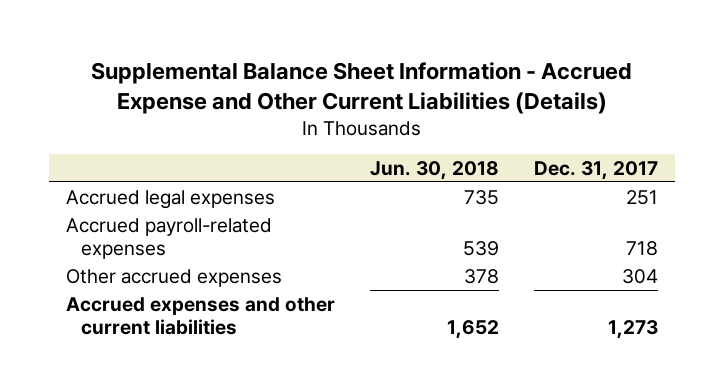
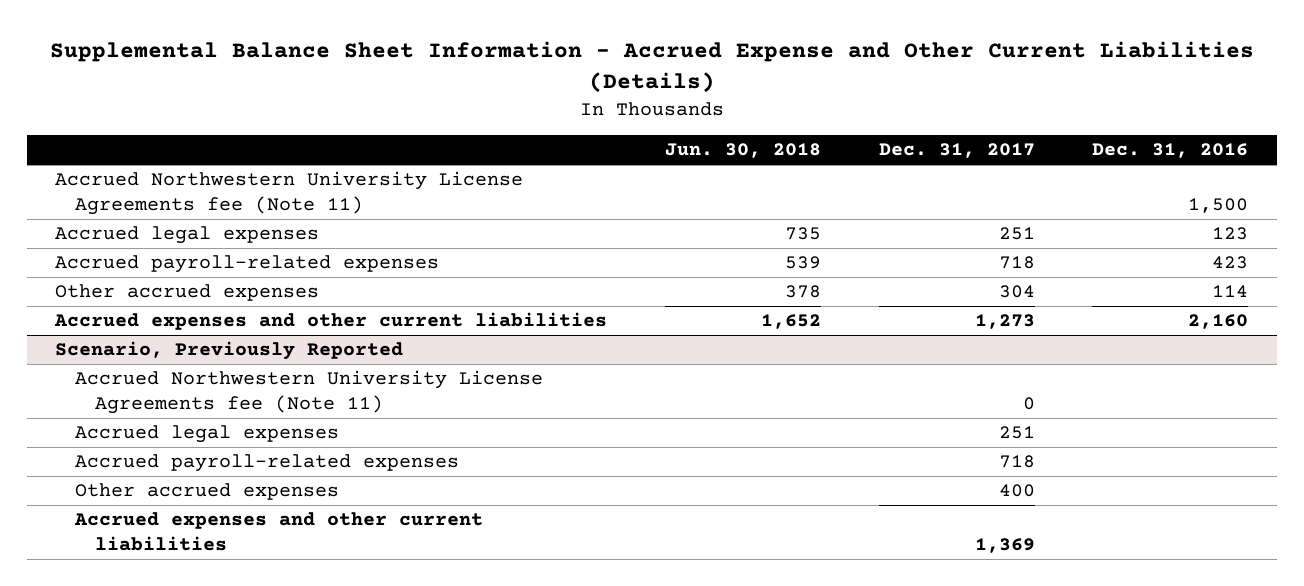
none -> [1092,143,1249,159] Dec. 31, 2016
none -> [55,171,524,216] Accrued Northwestern University License Agreements fee (Note 11)
none -> [55,341,404,361] Scenario, Previously Reported
none -> [74,370,543,415] Accrued Northwestern University License Agreements fee (Note 11)
none -> [74,425,339,444] Accrued legal expenses
none -> [74,454,459,473] Accrued payroll-related expenses
none -> [74,483,339,501] Other accrued expenses
none -> [73,512,483,552] Accrued expenses and other current liabilities

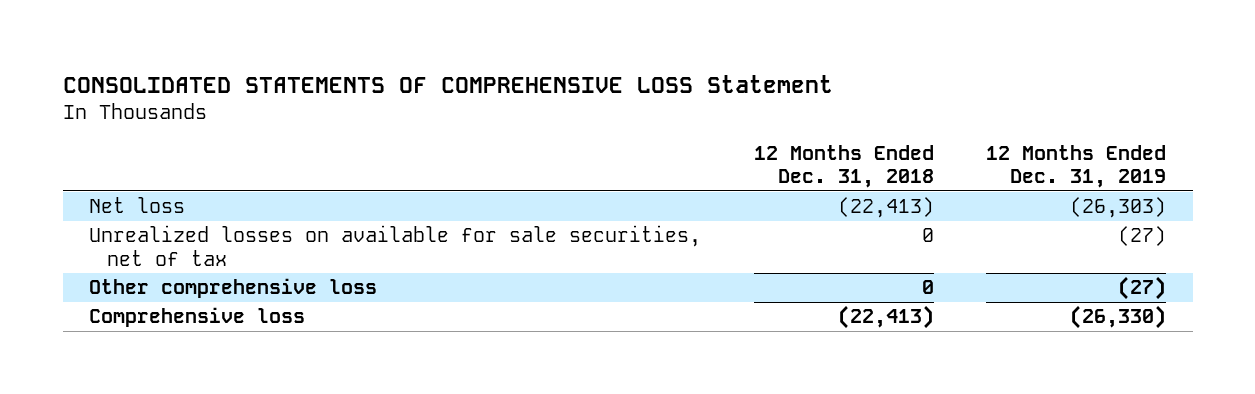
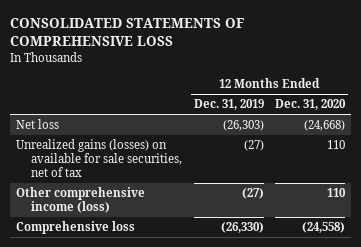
[62,74,833,93] CONSOLIDATED STATEMENTS OF COMPREHENSIVE LOSS Statement -> [9,17,244,47] CONSOLIDATED STATEMENTS OF COMPREHENSIVE LOSS
[753,144,934,189] 12 Months Ended Dec. 31, 2018 -> none
none -> [275,99,347,111] Dec. 31, 2020
[89,225,702,266] Unrealized losses on available for sale securities, net of tax -> [15,139,182,177] Unrealized gains (losses) on available for sale securities, net of tax
[89,278,378,299] Other comprehensive loss -> [15,187,145,214] Other comprehensive income (loss)

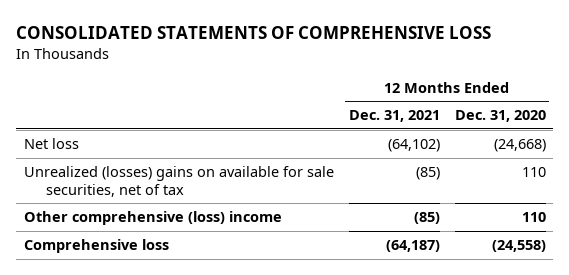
[193,99,264,111] Dec. 31, 2019 -> none
none -> [348,110,440,123] Dec. 31, 2021
[15,139,182,177] Unrealized gains (losses) on available for sale securities, net of tax -> [23,166,334,197] Unrealized (losses) gains on available for sale securities, net of tax
[15,187,145,214] Other comprehensive income (loss) -> [23,211,282,226] Other comprehensive (loss) income

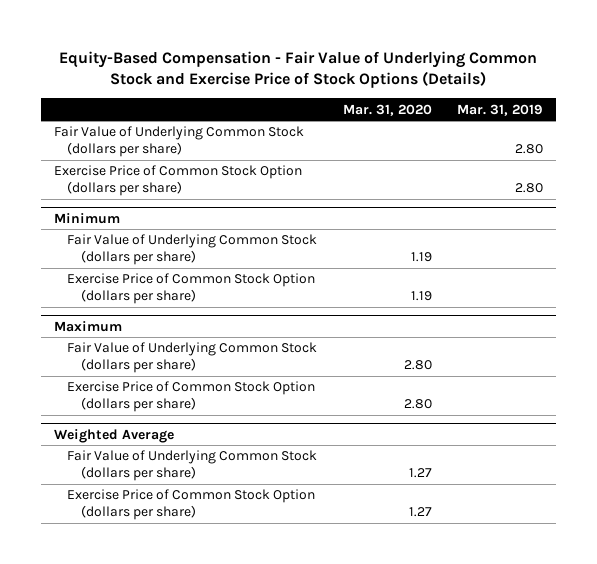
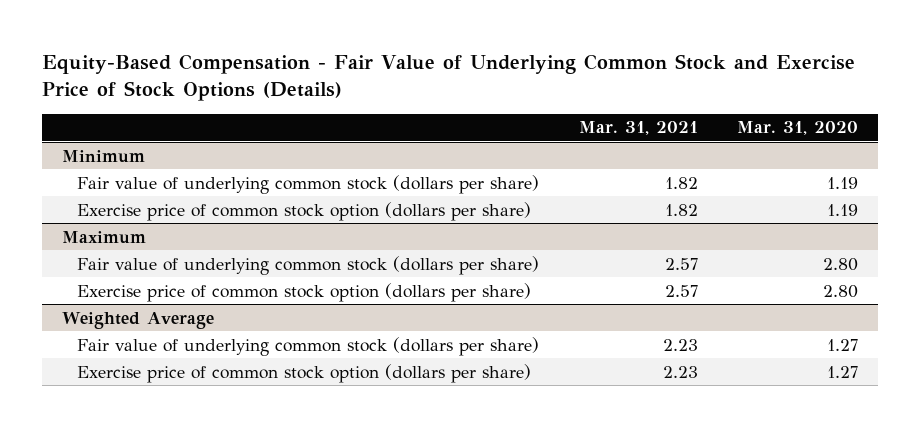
[456,103,543,116] Mar. 31, 2019 -> none
none -> [578,121,698,136] Mar. 31, 2021
[53,126,304,157] Fair Value of Underlying Common Stock (dollars per share) -> none
[53,165,302,196] Exercise Price of Common Stock Option (dollars per share) -> none
[67,234,318,265] Fair Value of Underlying Common Stock (dollars per share) -> [77,174,540,194] Fair value of underlying common stock (dollars per share)
[67,273,316,304] Exercise Price of Common Stock Option (dollars per share) -> [77,201,532,221] Exercise price of common stock option (dollars per share)
[67,342,318,373] Fair Value of Underlying Common Stock (dollars per share) -> [77,255,540,275] Fair value of underlying common stock (dollars per share)
[67,381,316,412] Exercise Price of Common Stock Option (dollars per share) -> [77,282,532,302] Exercise price of common stock option (dollars per share)
[67,450,318,481] Fair Value of Underlying Common Stock (dollars per share) -> [77,336,540,356] Fair value of underlying common stock (dollars per share)
[67,489,316,520] Exercise Price of Common Stock Option (dollars per share) -> [77,363,532,383] Exercise price of common stock option (dollars per share)

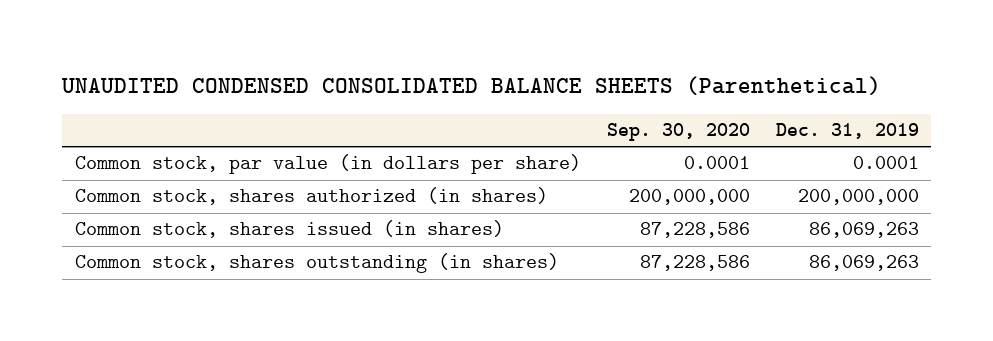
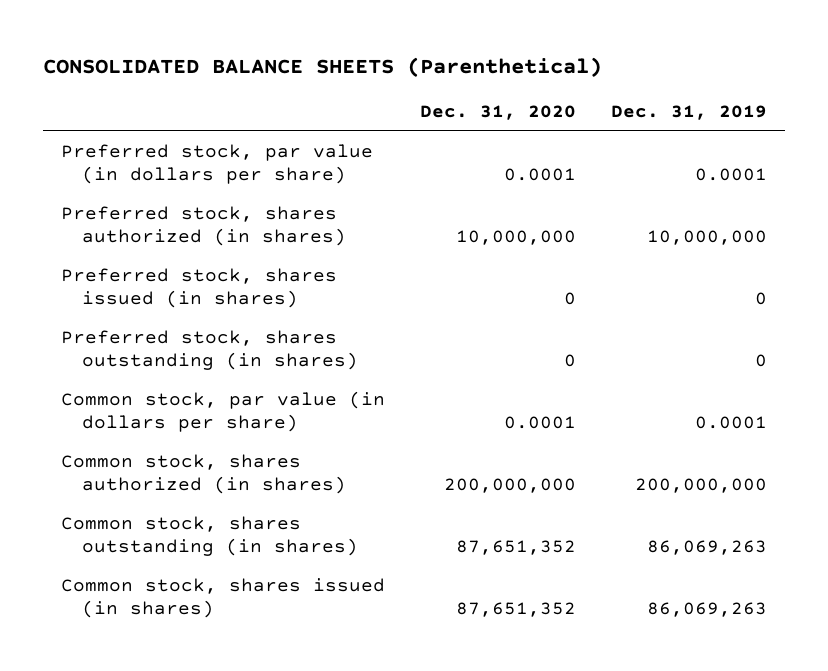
[60,76,881,96] UNAUDITED CONDENSED CONSOLIDATED BALANCE SHEETS (Parenthetical) -> [43,57,603,78] CONSOLIDATED BALANCE SHEETS (Parenthetical)
[606,123,750,142] Sep. 30, 2020 -> none
none -> [420,105,577,121] Dec. 31, 2020
none -> [60,143,373,185] Preferred stock, par value (in dollars per share)
none -> [60,205,346,247] Preferred stock, shares authorized (in shares)
none -> [60,267,337,309] Preferred stock, shares issued (in shares)
none -> [60,329,358,371] Preferred stock, shares outstanding (in shares)
[74,220,504,239] Common stock, shares issued (in shares) -> [60,577,385,619] Common stock, shares issued (in shares)

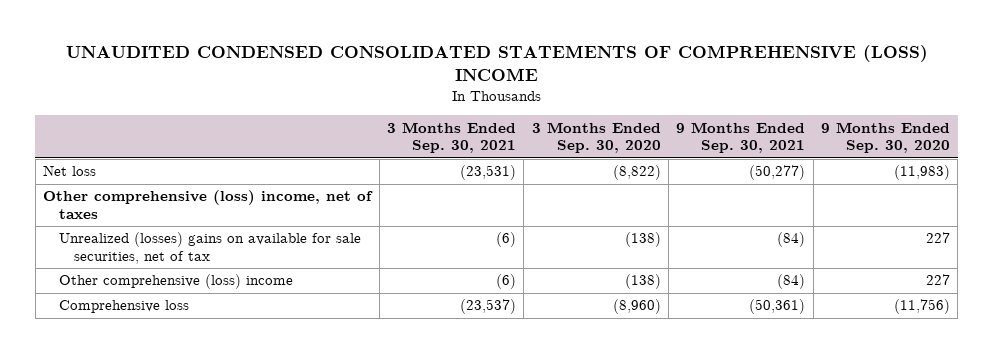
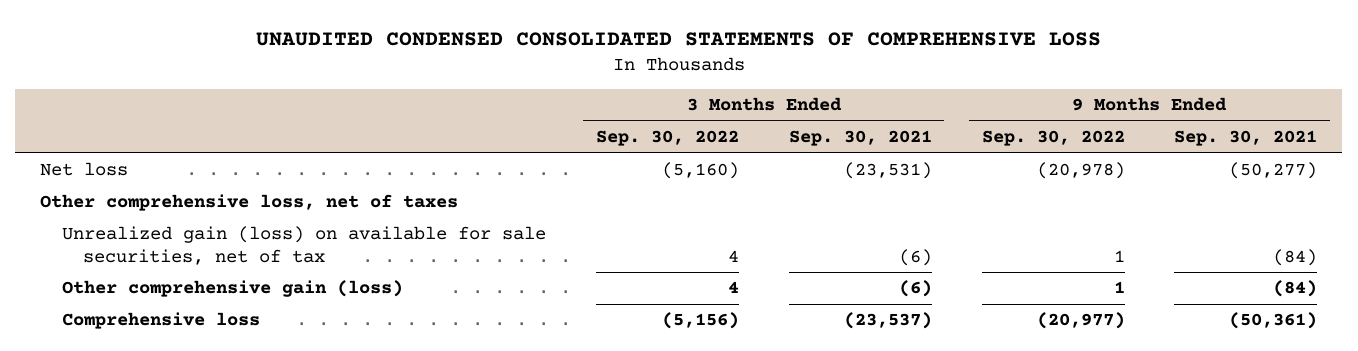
[65,45,928,81] UNAUDITED CONDENSED CONSOLIDATED STATEMENTS OF COMPREHENSIVE (LOSS) INCOME -> [255,31,1101,46] UNAUDITED CONDENSED CONSOLIDATED STATEMENTS OF COMPREHENSIVE LOSS
[531,121,661,154] 3 Months Ended Sep. 30, 2020 -> none
[821,121,951,154] 9 Months Ended Sep. 30, 2020 -> none
none -> [595,130,739,147] Sep. 30, 2022
none -> [981,130,1125,147] Sep. 30, 2022
[43,190,374,220] Other comprehensive (loss) income, net of taxes -> [40,194,459,212] Other comprehensive loss, net of taxes
[58,232,361,265] Unrealized (losses) gains on available for sale securities, net of tax -> [61,226,546,265] Unrealized gain (loss) on available for sale securities, net of tax
[58,274,293,290] Other comprehensive (loss) income -> [61,280,403,298] Other comprehensive gain (loss)

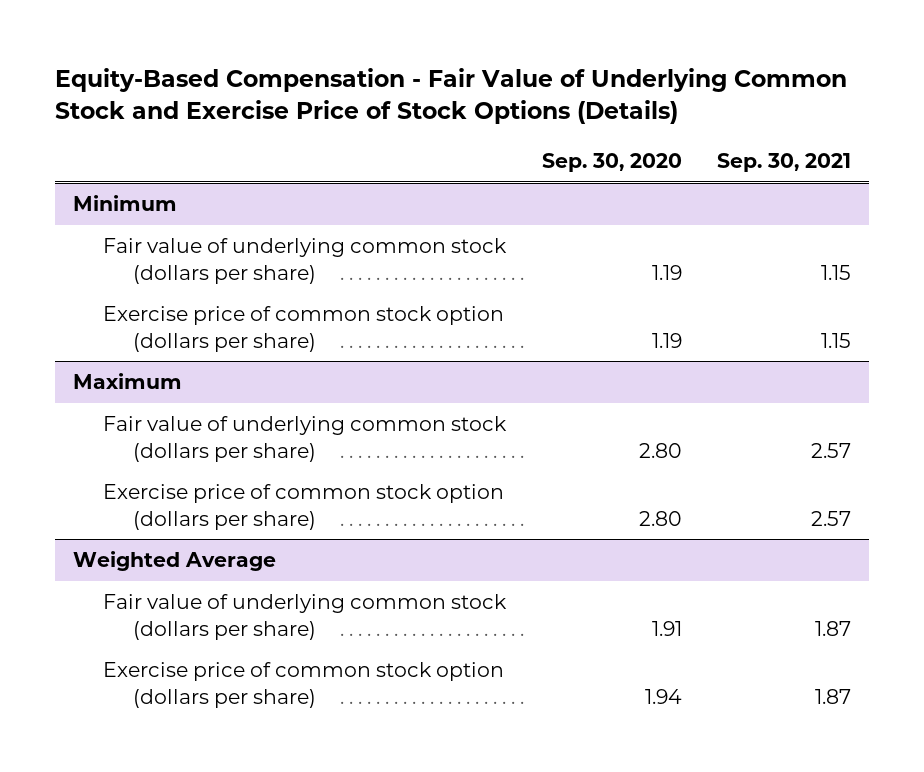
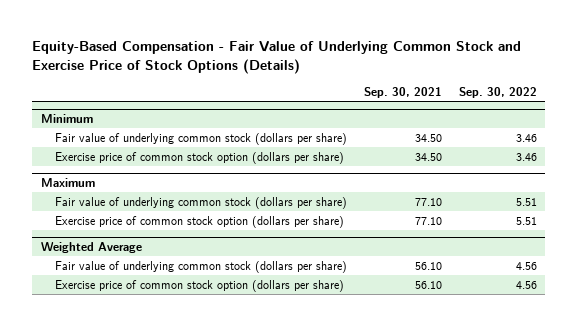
[541,152,682,172] Sep. 30, 2020 -> none
none -> [458,87,537,99] Sep. 30, 2022
[820,264,851,280] 1.15 -> [415,133,443,142] 34.50
[820,332,851,348] 1.15 -> [415,152,443,161] 34.50
[810,442,851,458] 2.57 -> [415,197,443,206] 77.10
[810,510,851,526] 2.57 -> [415,216,443,225] 77.10
[814,620,851,636] 1.87 -> [415,261,443,270] 56.10
[814,688,851,704] 1.87 -> [415,280,443,289] 56.10

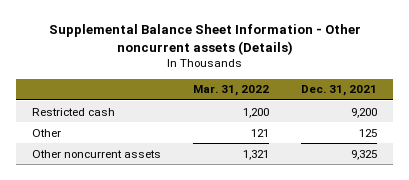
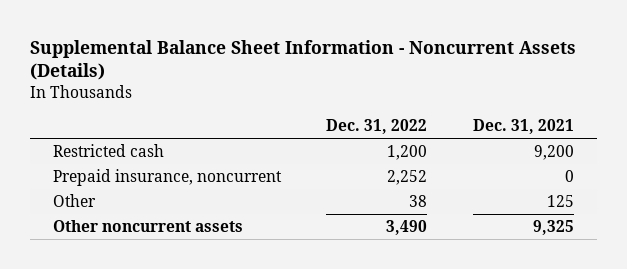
[48,24,361,55] Supplemental Balance Sheet Information - Other noncurrent assets (Details) -> [30,39,577,81] Supplemental Balance Sheet Information - Noncurrent Assets (Details)
[193,85,270,97] Mar. 31, 2022 -> none
none -> [326,119,428,135] Dec. 31, 2022
none -> [52,169,282,187] Prepaid insurance, noncurrent

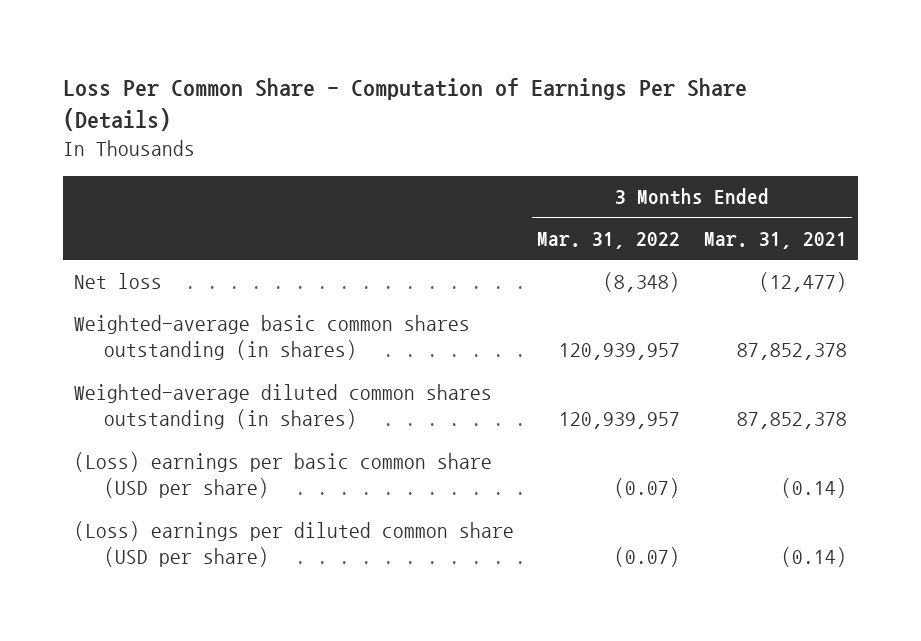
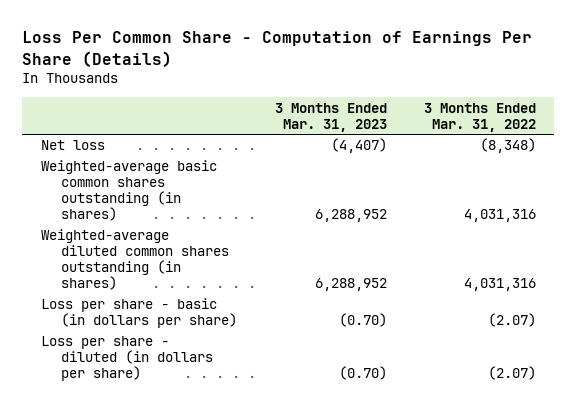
[703,232,847,250] Mar. 31, 2021 -> none
none -> [274,102,387,132] 3 Months Ended Mar. 31, 2023
[559,343,681,361] 120,939,957 -> [463,209,536,223] 4,031,316
[559,412,681,430] 120,939,957 -> [463,278,536,292] 4,031,316
[74,451,493,499] (Loss) earnings per basic common share (USD per share) -> [40,298,238,329] Loss per share - basic (in dollars per share)
[614,478,681,499] (0.07) -> [487,313,536,328] (2.07)
[74,520,515,568] (Loss) earnings per diluted common share (USD per share) -> [40,336,214,382] Loss per share - diluted (in dollars per share)
[614,547,681,568] (0.07) -> [487,366,536,381] (2.07)

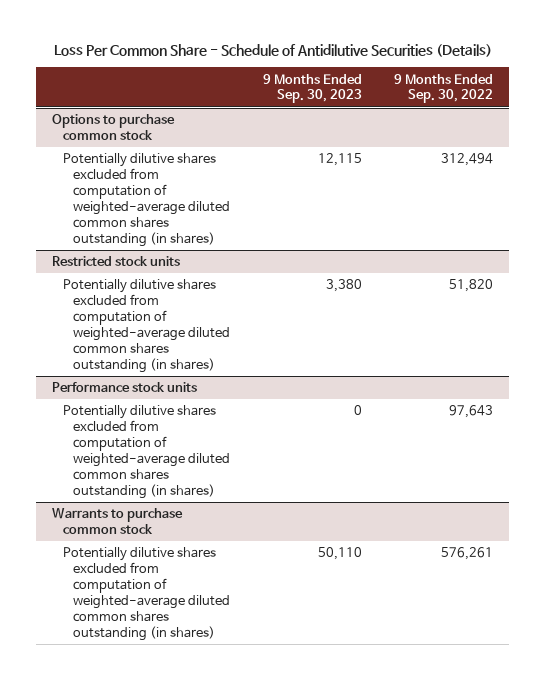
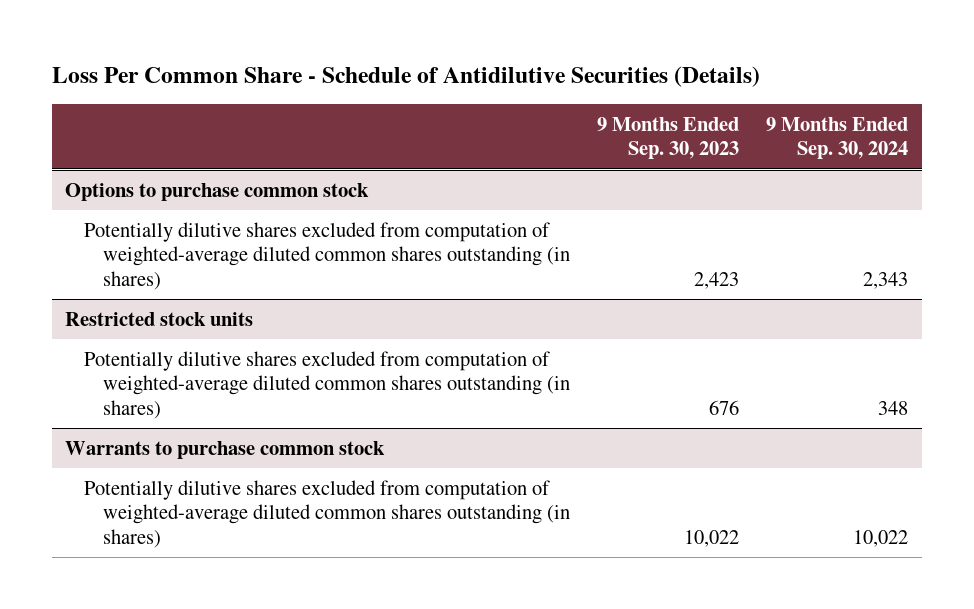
[394,73,494,104] 9 Months Ended Sep. 30, 2022 -> none
none -> [766,116,909,160] 9 Months Ended Sep. 30, 2024
[317,153,362,167] 12,115 -> [694,271,740,289] 2,423
[52,382,198,393] Performance stock units -> none
[62,405,231,499] Potentially dilutive shares excluded from computation of weighted-average diluted common shares outstanding (in shares) -> none
[325,279,362,293] 3,380 -> [709,399,740,415] 676
[317,547,362,561] 50,110 -> [684,529,740,547] 10,022

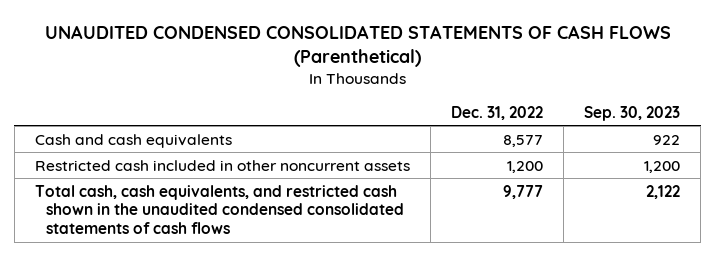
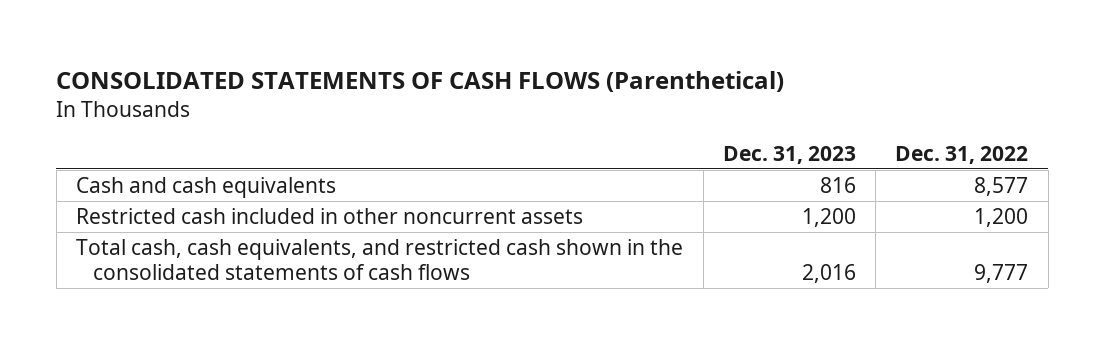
[44,24,671,67] UNAUDITED CONDENSED CONSOLIDATED STATEMENTS OF CASH FLOWS (Parenthetical) -> [56,70,785,92] CONSOLIDATED STATEMENTS OF CASH FLOWS (Parenthetical)
[584,105,681,121] Sep. 30, 2023 -> none
none -> [722,145,856,164] Dec. 31, 2023
[34,184,405,235] Total cash, cash equivalents, and restricted cash shown in the unaudited condensed consolidated statements of cash flows -> [76,239,684,281] Total cash, cash equivalents, and restricted cash shown in the consolidated statements of cash flows

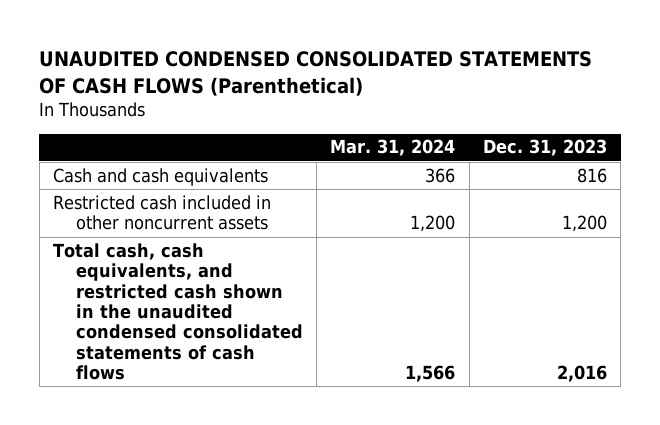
[56,70,785,92] CONSOLIDATED STATEMENTS OF CASH FLOWS (Parenthetical) -> [39,51,593,97] UNAUDITED CONDENSED CONSOLIDATED STATEMENTS OF CASH FLOWS (Parenthetical)
[895,145,1029,164] Dec. 31, 2022 -> none
none -> [330,139,456,157] Mar. 31, 2024
[76,239,684,281] Total cash, cash equivalents, and restricted cash shown in the consolidated statements of cash flows -> [53,242,303,380] Total cash, cash equivalents, and restricted cash shown in the unaudited condensed consolidated statements of cash flows

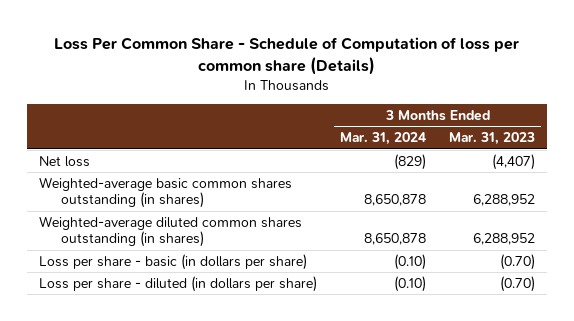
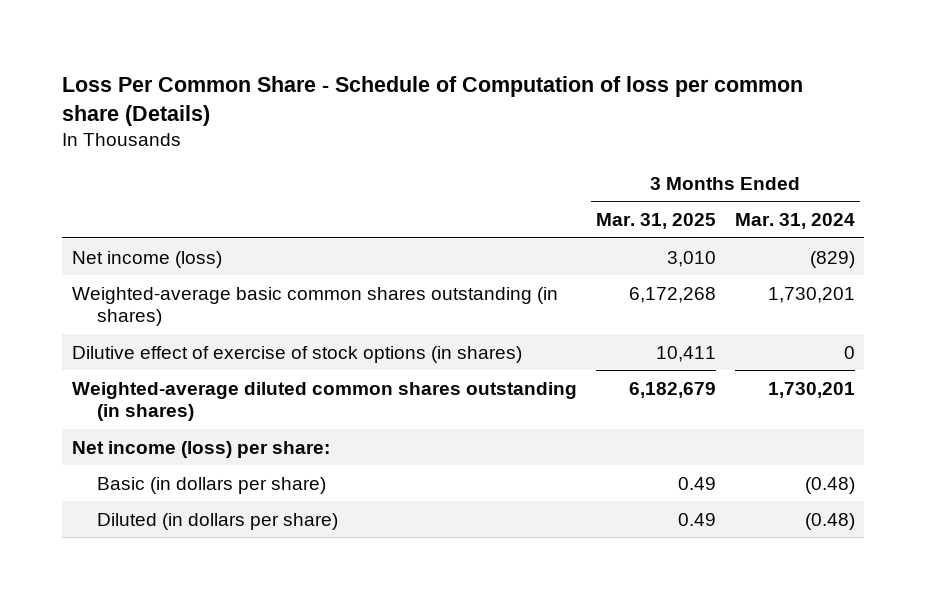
[449,132,536,146] Mar. 31, 2023 -> none
none -> [595,213,716,230] Mar. 31, 2025
[38,155,90,167] Net loss -> [71,250,222,268] Net income (loss)
[364,194,427,207] 8,650,878 -> [767,286,855,303] 1,730,201
none -> [71,345,522,363] Dilutive effect of exercise of stock options (in shares)
[364,233,427,246] 8,650,878 -> [767,381,855,398] 1,730,201
none -> [71,440,330,458] Net income (loss) per share:
[38,253,307,270] Loss per share - basic (in dollars per share) -> [96,476,326,494] Basic (in dollars per share)
[394,253,427,270] (0.10) -> [804,476,855,494] (0.48)
[38,275,317,292] Loss per share - diluted (in dollars per share) -> [96,512,338,530] Diluted (in dollars per share)
[394,275,427,292] (0.10) -> [804,512,855,530] (0.48)

